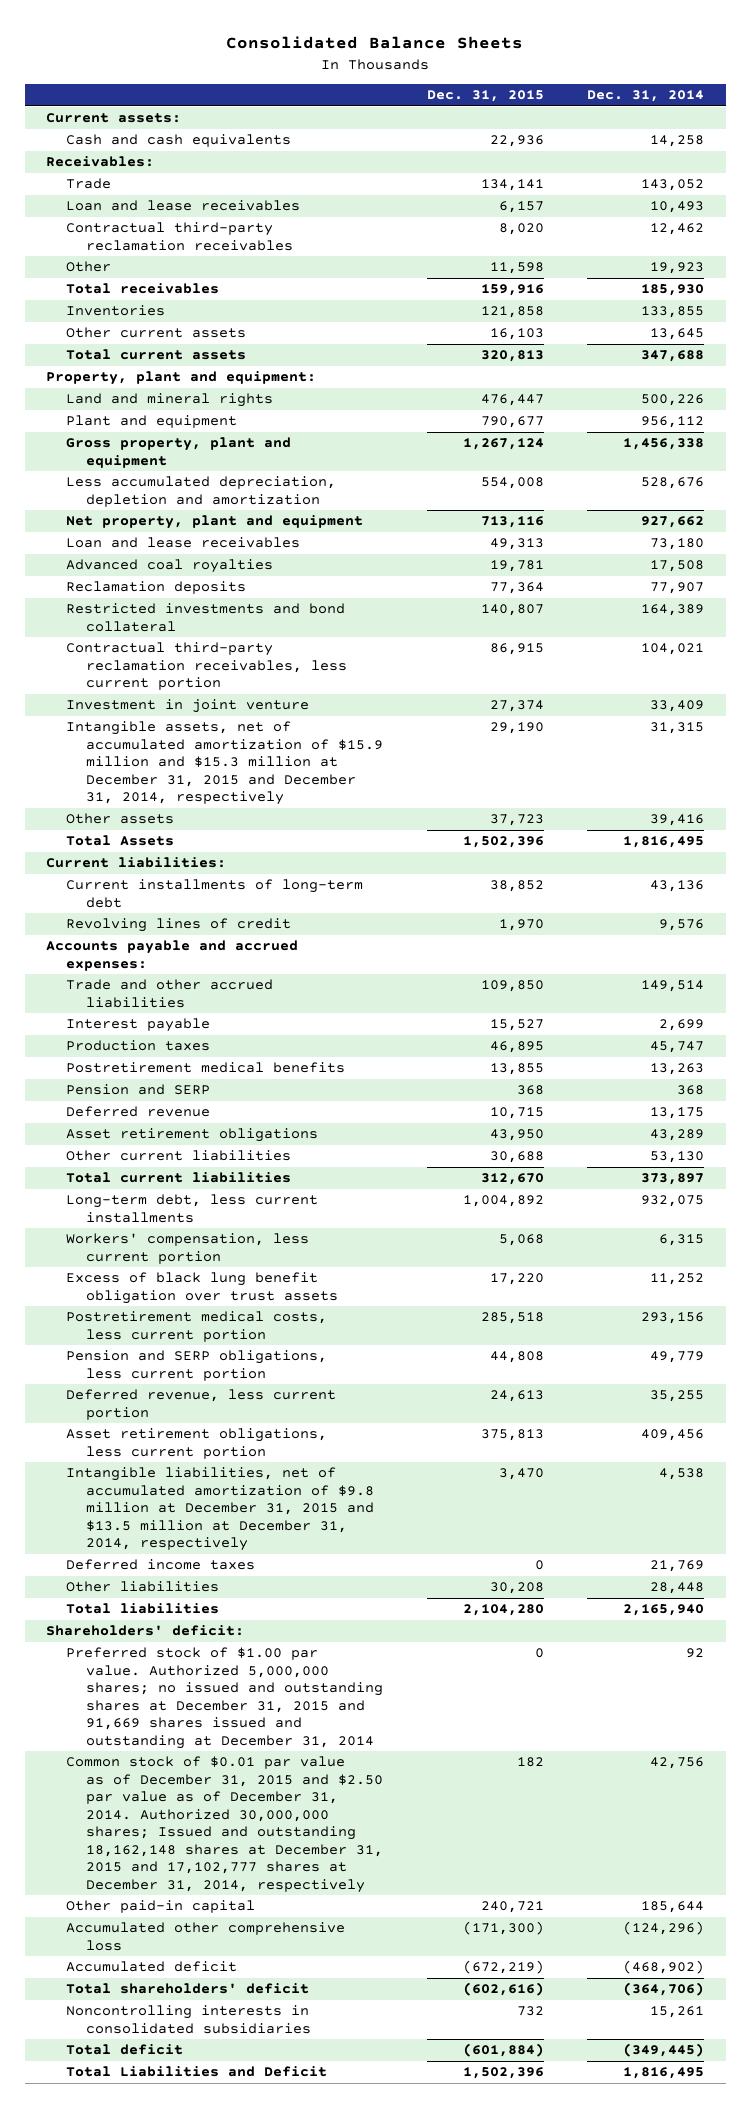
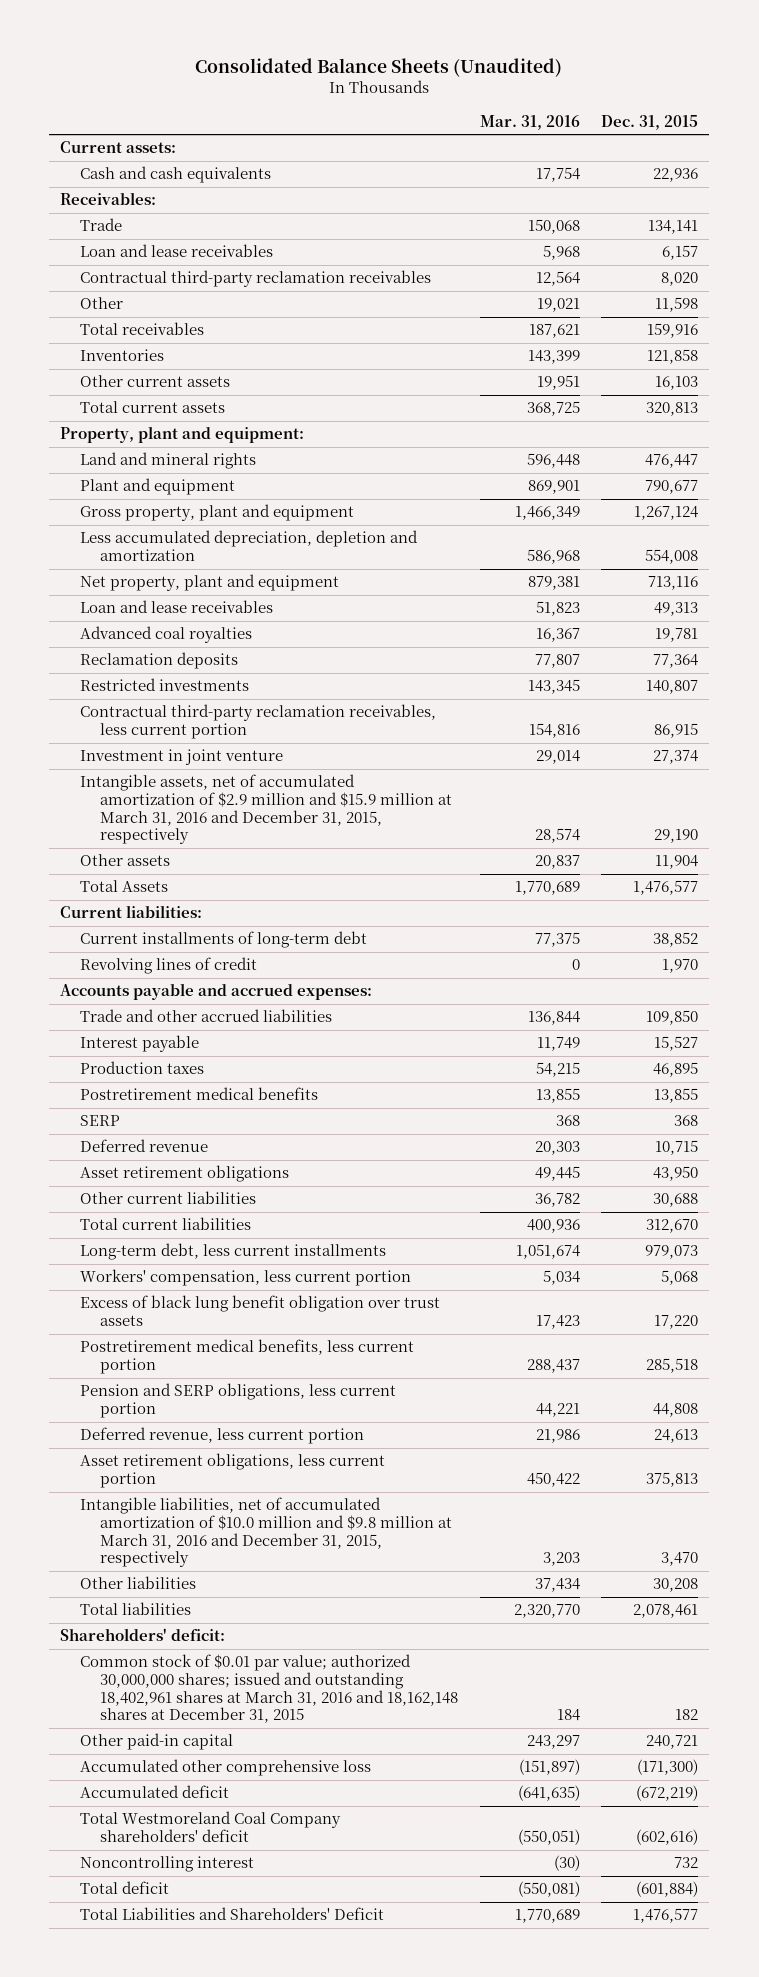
[226,36,524,50] Consolidated Balance Sheets -> [195,57,563,77] Consolidated Balance Sheets (Unaudited)
[586,90,704,103] Dec. 31, 2014 -> none
none -> [479,114,580,130] Mar. 31, 2016
[66,603,346,632] Restricted investments and bond collateral -> [80,678,250,692] Restricted investments
[66,721,384,806] Intangible assets, net of accumulated amortization of $15.9 million and $15.3 million at December 31, 2015 and December 31, 2014, respectively -> [80,774,453,845] Intangible assets, net of accumulated amortization of $2.9 million and $15.9 million at March 31, 2016 and December 31, 2015, respectively
[489,814,544,827] 37,723 -> [655,855,699,870] 11,904
[462,836,544,849] 1,502,396 -> [633,880,699,896] 1,476,577
[66,1084,211,1096] Pension and SERP -> [80,1115,121,1127] SERP
[462,1195,544,1208] 1,004,892 -> [645,1245,699,1260] 979,073
[66,1311,328,1342] Postretirement medical costs, less current portion -> [80,1339,415,1375] Postretirement medical benefits, less current portion
[66,1559,256,1571] Deferred income taxes -> none
[66,1467,375,1552] Intangible liabilities, net of accumulated amortization of $9.8 million at December 31, 2015 and $13.5 million at December 31, 2014, respectively -> [80,1497,453,1568] Intangible liabilities, net of accumulated amortization of $10.0 million and $9.8 million at March 31, 2016 and December 31, 2015, respectively
[462,1604,544,1617] 2,104,280 -> [633,1604,699,1619] 2,078,461
[66,1647,384,1749] Preferred stock of $1.00 par value. Authorized 5,000,000 shares; no issued and outstanding shares at December 31, 2015 and 91,669 shares issued and outstanding at December 31, 2014 -> none
[66,1756,384,1894] Common stock of $0.01 par value as of December 31, 2015 and $2.50 par value as of December 31, 2014. Authorized 30,000,000 shares; Issued and outstanding 18,162,148 shares at December 31, 2015 and 17,102,777 shares at December 31, 2014, respectively -> [80,1654,459,1724] Common stock of $0.01 par value; authorized 30,000,000 shares; issued and outstanding 18,402,961 shares at March 31, 2016 and 18,162,148 shares at December 31, 2015
[66,1983,310,1995] Total shareholders' deficit -> [80,1811,342,1843] Total Westmoreland Coal Company shareholders' deficit
[66,2005,312,2034] Noncontrolling interests in consolidated subsidiaries -> [80,1856,255,1873] Noncontrolling interest
[66,2066,328,2078] Total Liabilities and Deficit -> [80,1907,385,1921] Total Liabilities and Shareholders' Deficit
[462,2067,544,2080] 1,502,396 -> [633,1908,699,1924] 1,476,577

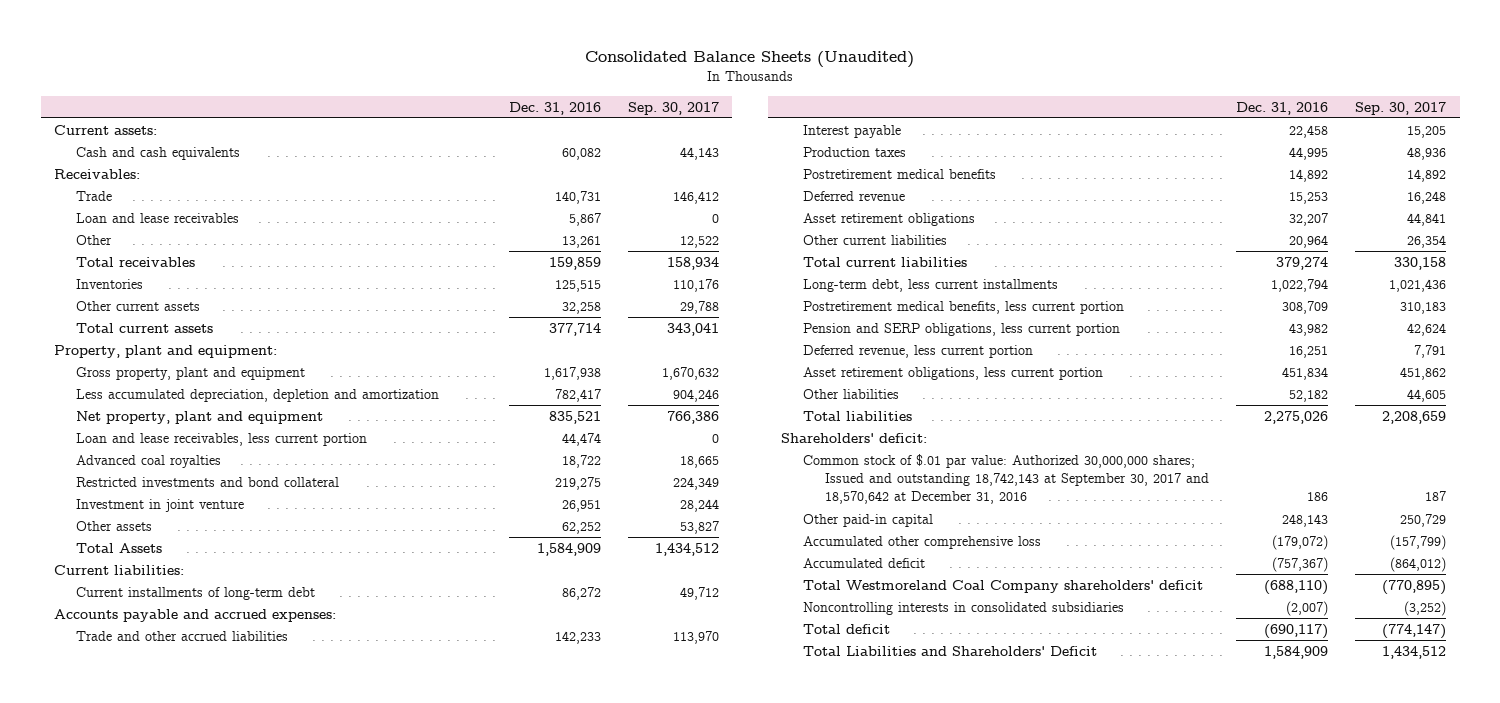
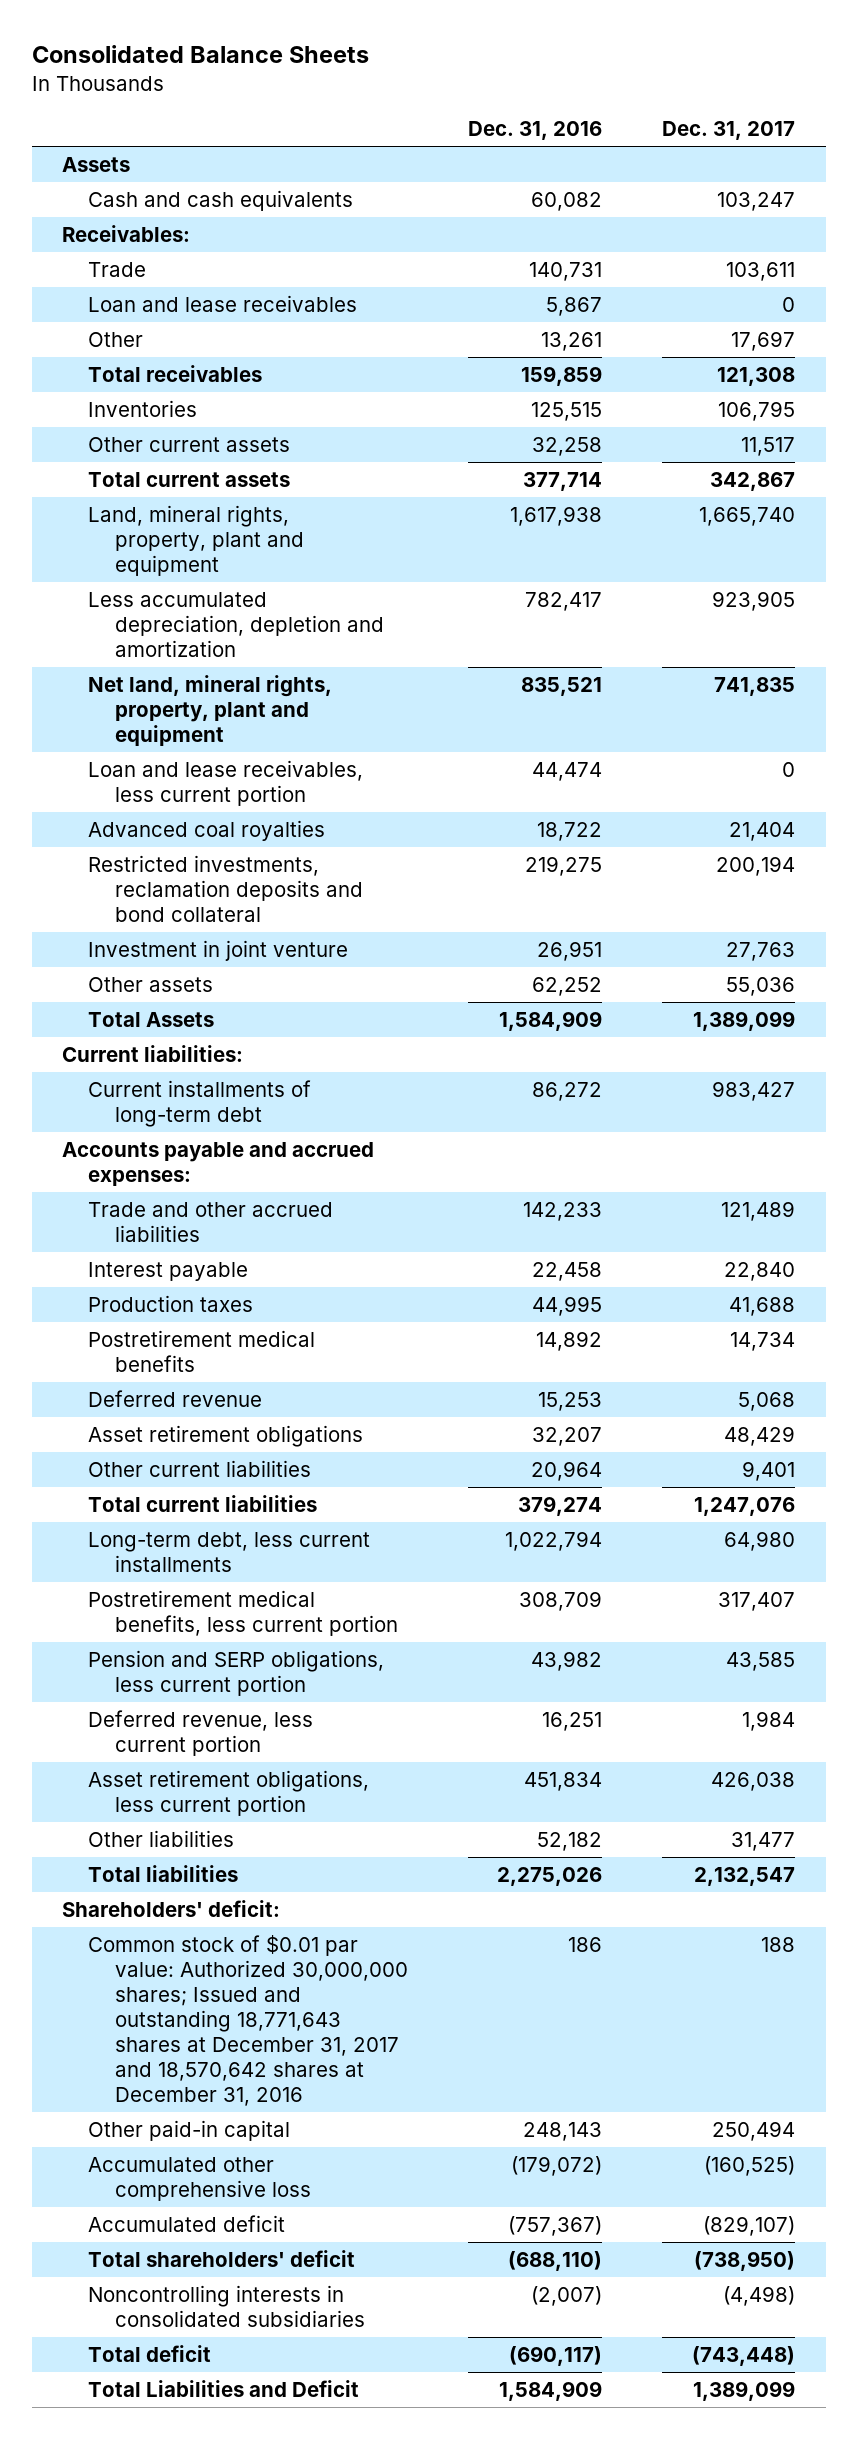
[585,51,915,69] Consolidated Balance Sheets (Unaudited) -> [31,45,369,64] Consolidated Balance Sheets
[627,101,719,115] Sep. 30, 2017 -> none
none -> [662,121,796,141] Dec. 31, 2017
[53,125,157,136] Current assets: -> [61,156,130,172] Assets
[53,345,277,359] Property, plant and equipment: -> none
[76,367,306,381] Gross property, plant and equipment -> [88,504,304,576] Land, mineral rights, property, plant and equipment
[76,411,324,425] Net property, plant and equipment -> [88,674,333,746] Net land, mineral rights, property, plant and equipment
[76,477,340,488] Restricted investments and bond collateral -> [88,854,363,922] Restricted investments, reclamation deposits and bond collateral
[803,454,1210,505] Common stock of $.01 par value: Authorized 30,000,000 shares; Issued and outstanding 18,742,143 at September 30, 2017 and 18,570,642 at December 31, 2016 -> [88,1934,408,2107] Common stock of $0.01 par value: Authorized 30,000,000 shares; Issued and outstanding 18,771,643 shares at December 31, 2017 and 18,570,642 shares at December 31, 2016
[803,580,1204,594] Total Westmoreland Coal Company shareholders' deficit -> [88,2249,356,2267] Total shareholders' deficit
[803,646,1098,657] Total Liabilities and Shareholders' Deficit -> [88,2379,360,2397] Total Liabilities and Deficit

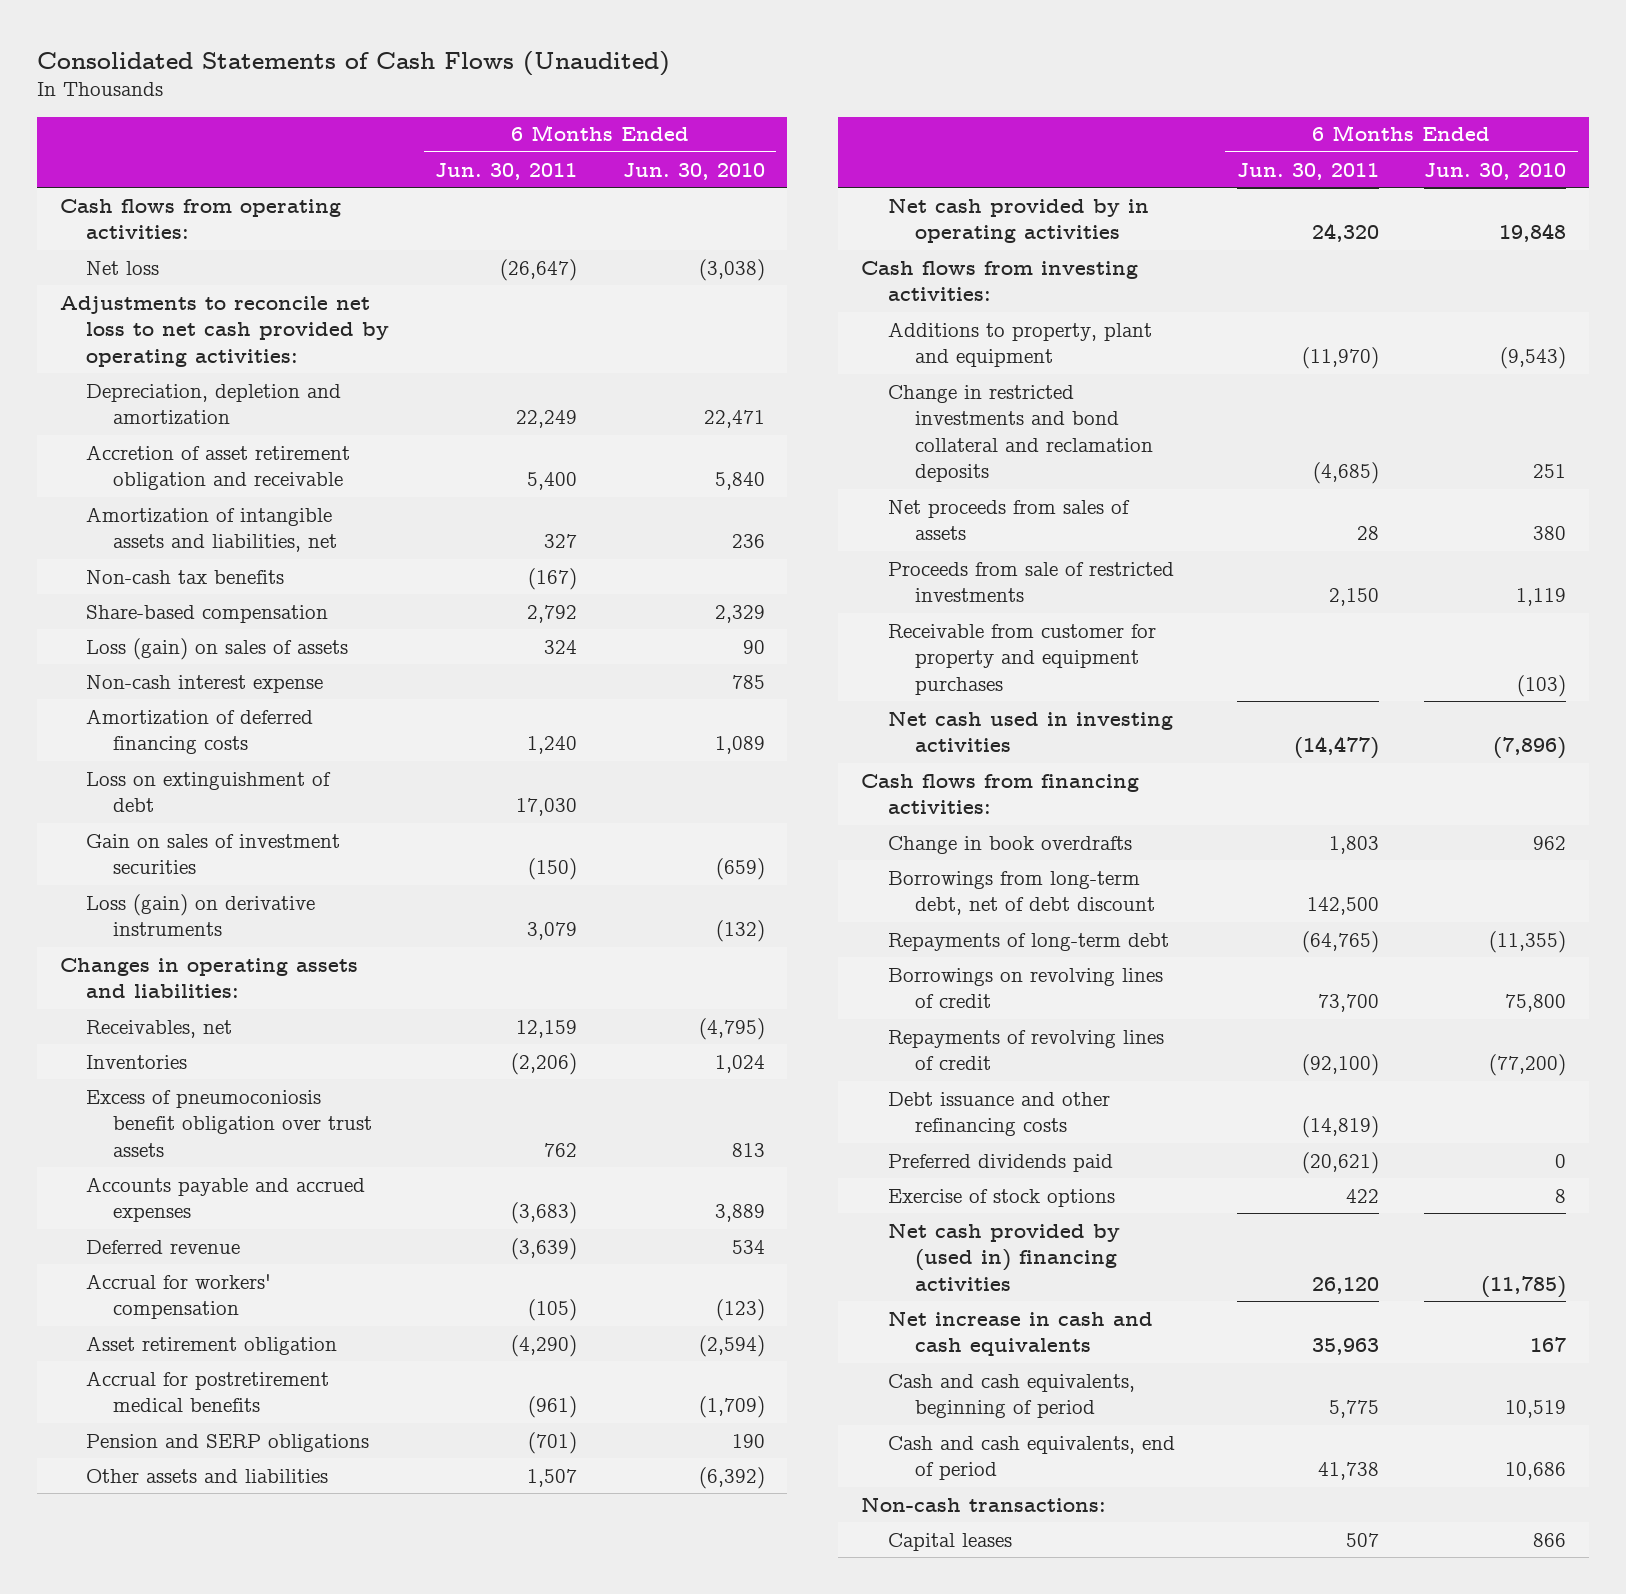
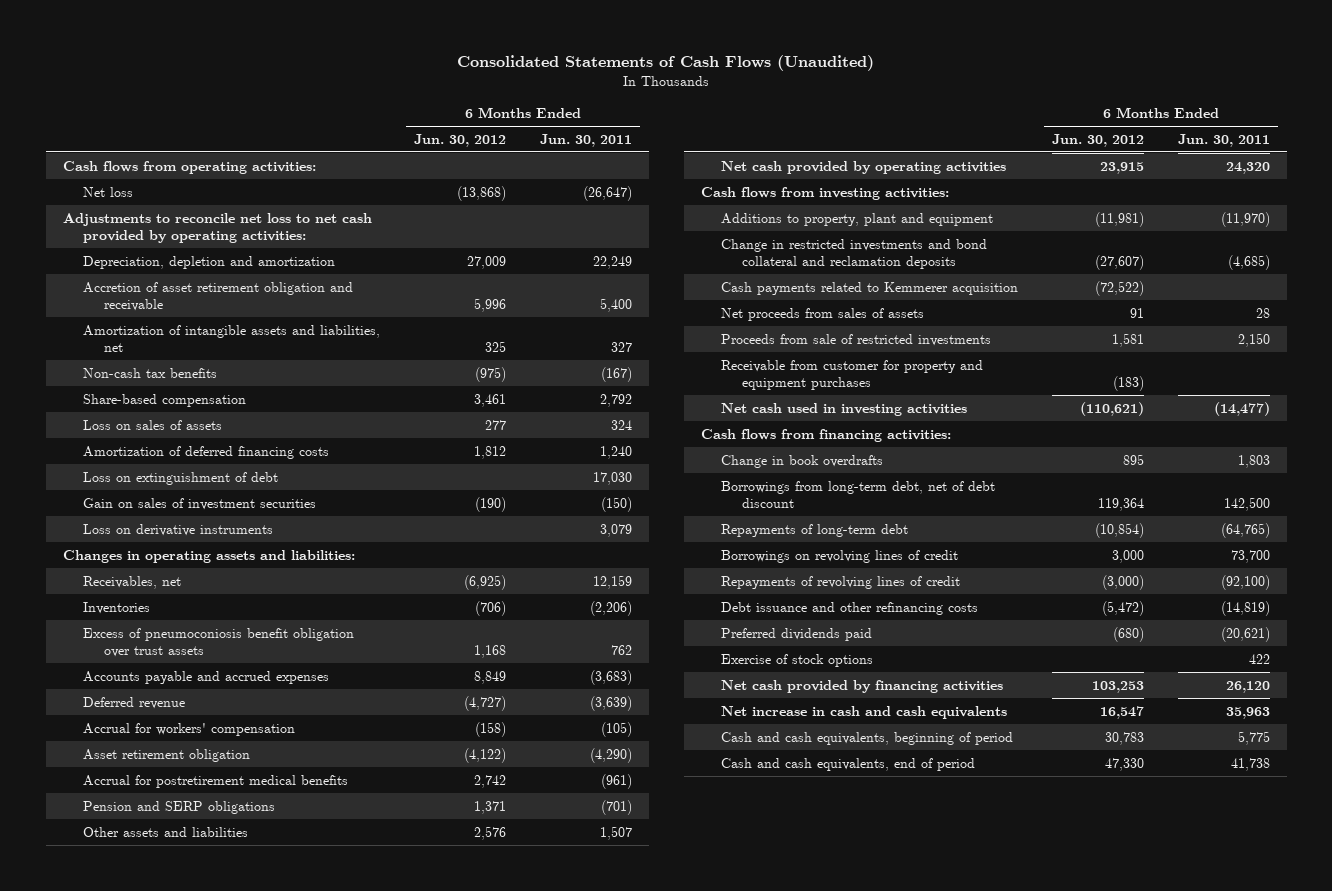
[622,162,765,180] Jun. 30, 2010 -> none
none -> [414,133,507,147] Jun. 30, 2012
[86,674,324,693] Non-cash interest expense -> none
[86,637,349,660] Loss (gain) on sales of assets -> [83,419,223,430] Loss on sales of assets
[86,893,316,937] Loss (gain) on derivative instruments -> [83,523,274,536] Loss on derivative instruments
[888,197,1150,244] Net cash provided by in operating activities -> [721,160,1007,174] Net cash provided by operating activities
none -> [721,281,1019,295] Cash payments related to Kemmerer acquisition
[888,1222,1121,1291] Net cash provided by (used in) financing activities -> [721,679,1004,693] Net cash provided by financing activities
[861,1496,1107,1512] Non-cash transactions: -> none
[888,1532,1013,1551] Capital leases -> none

